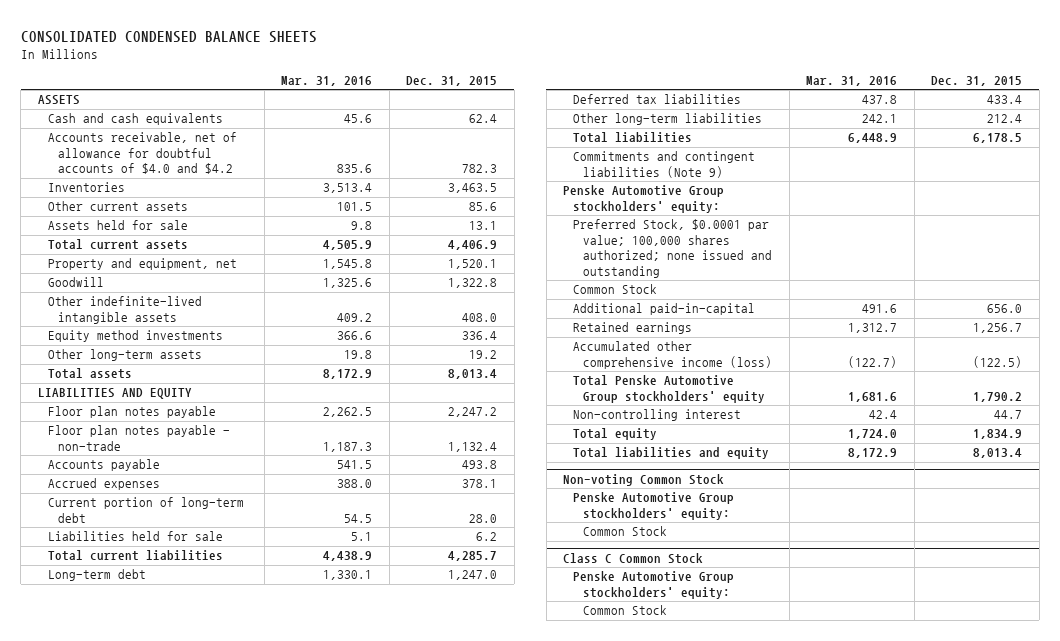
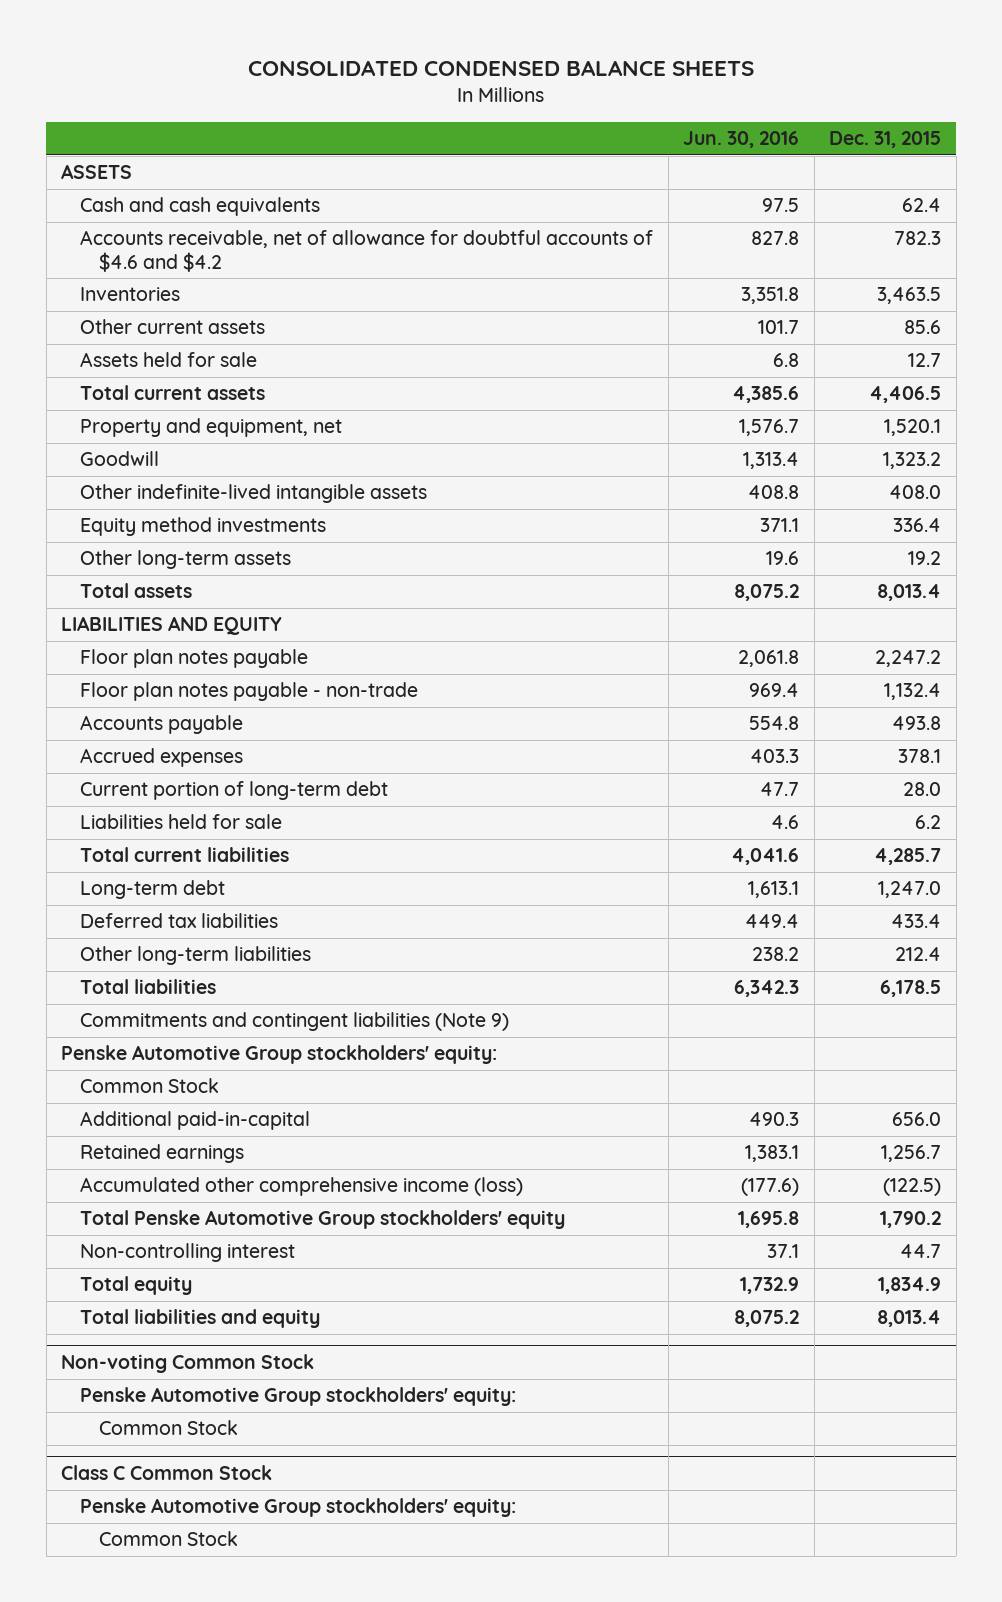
[281,75,373,86] Mar. 31, 2016 -> none
none -> [683,131,800,149] Jun. 30, 2016
[48,132,238,175] Accounts receivable, net of allowance for doubtful accounts of $4.0 and $4.2 -> [80,230,654,272] Accounts receivable, net of allowance for doubtful accounts of $4.6 and $4.2
[469,221,498,231] 13.1 -> [908,353,942,368] 12.7
[448,240,498,251] 4,406.9 -> [869,386,942,404] 4,406.5
[448,278,498,289] 1,322.8 -> [883,452,942,470] 1,323.2
[573,219,773,278] Preferred Stock, $0.0001 par value; 100,000 shares authorized; none issued and outstanding -> none

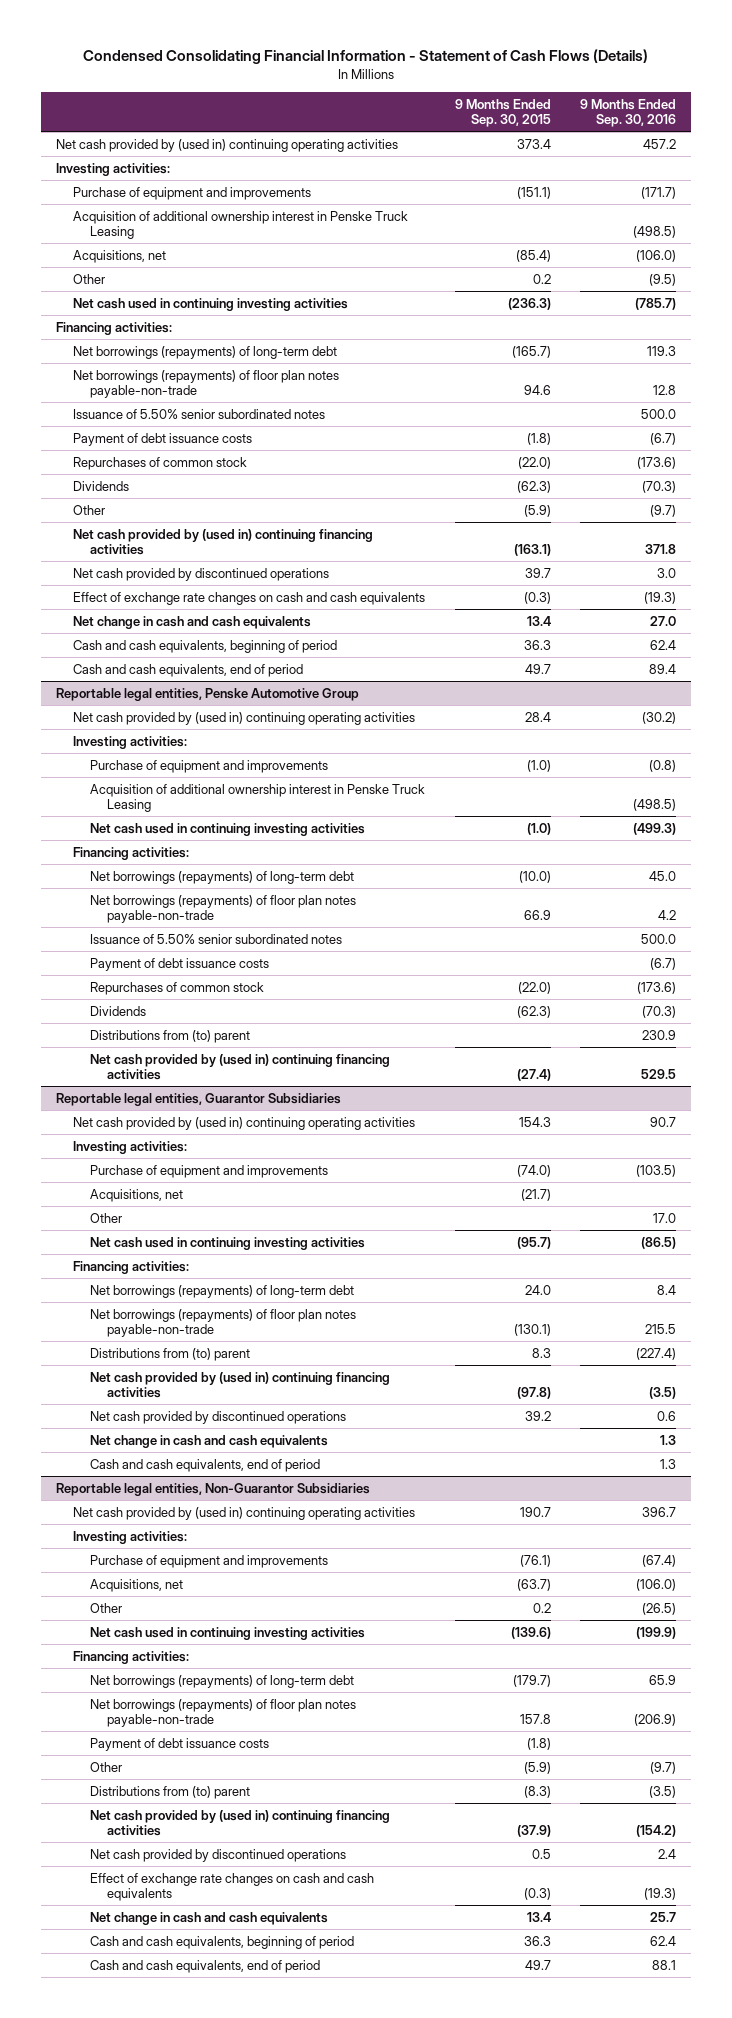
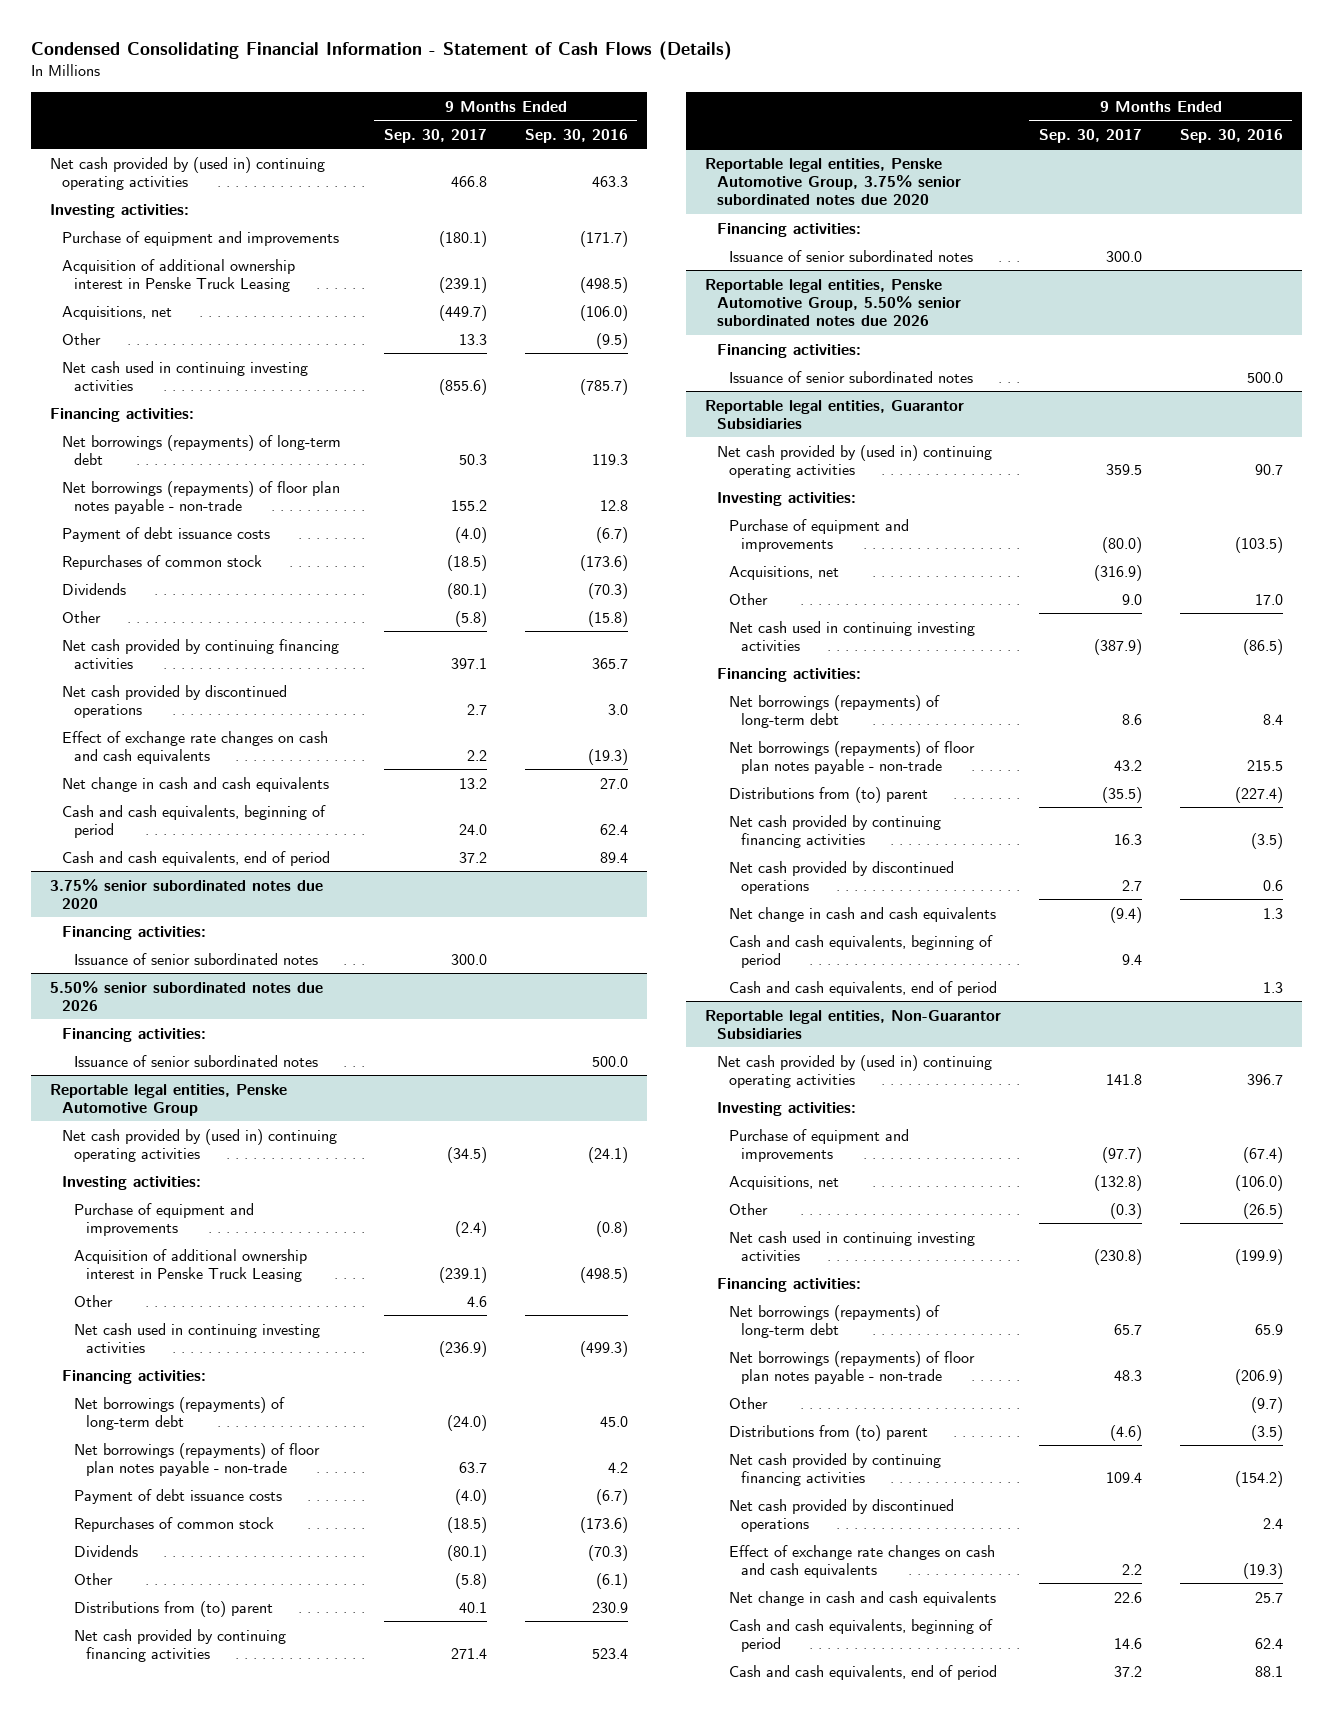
[454,98,551,128] 9 Months Ended Sep. 30, 2015 -> none
none -> [383,128,487,143] Sep. 30, 2017
[643,138,677,149] 457.2 -> [591,175,628,187] 463.3
[72,408,325,419] Issuance of 5.50% senior subordinated notes -> none
[72,369,339,399] Net borrowings (repayments) of floor plan notes payable-non-trade -> [61,480,340,514] Net borrowings (repayments) of floor plan notes payable - non-trade
[650,504,677,517] (9.7) -> [587,610,628,627] (15.8)
[72,528,373,556] Net cash provided by (used in) continuing financing activities -> [61,638,339,669] Net cash provided by continuing financing activities
[645,544,677,555] 371.8 -> [591,657,628,669] 365.7
none -> [49,878,323,909] 3.75% senior subordinated notes due 2020
none -> [61,925,206,940] Financing activities:
none -> [73,952,318,965] Issuance of senior subordinated notes
none -> [49,980,323,1011] 5.50% senior subordinated notes due 2026
none -> [61,1027,206,1042] Financing activities:
none -> [73,1054,318,1067] Issuance of senior subordinated notes
[642,711,677,724] (30.2) -> [587,1146,628,1163] (24.1)
none -> [73,1294,113,1307] Other
[89,933,342,944] Issuance of 5.50% senior subordinated notes -> none
[89,894,356,924] Net borrowings (repayments) of floor plan notes payable-non-trade -> [73,1442,320,1476] Net borrowings (repayments) of floor plan notes payable - non-trade
none -> [73,1572,113,1585] Other
[89,1053,390,1081] Net cash provided by (used in) continuing financing activities -> [73,1628,286,1662] Net cash provided by continuing financing activities
[641,1069,677,1080] 529.5 -> [591,1647,628,1659] 523.4
none -> [704,157,961,205] Reportable legal entities, Penske Automotive Group, 3.75% senior subordinated notes due 2020
none -> [716,222,861,237] Financing activities:
none -> [728,249,973,262] Issuance of senior subordinated notes
none -> [704,278,961,326] Reportable legal entities, Penske Automotive Group, 5.50% senior subordinated notes due 2026
none -> [716,343,861,358] Financing activities:
none -> [728,370,973,383] Issuance of senior subordinated notes
[89,1308,356,1338] Net borrowings (repayments) of floor plan notes payable-non-trade -> [728,740,975,774] Net borrowings (repayments) of floor plan notes payable - non-trade
[89,1371,390,1399] Net cash provided by (used in) continuing financing activities -> [728,814,941,848] Net cash provided by continuing financing activities
none -> [728,934,993,968] Cash and cash equivalents, beginning of period
[89,1737,269,1751] Payment of debt issuance costs -> none
[89,1698,356,1728] Net borrowings (repayments) of floor plan notes payable-non-trade -> [728,1350,975,1384] Net borrowings (repayments) of floor plan notes payable - non-trade
[89,1809,390,1837] Net cash provided by (used in) continuing financing activities -> [728,1452,941,1486] Net cash provided by continuing financing activities

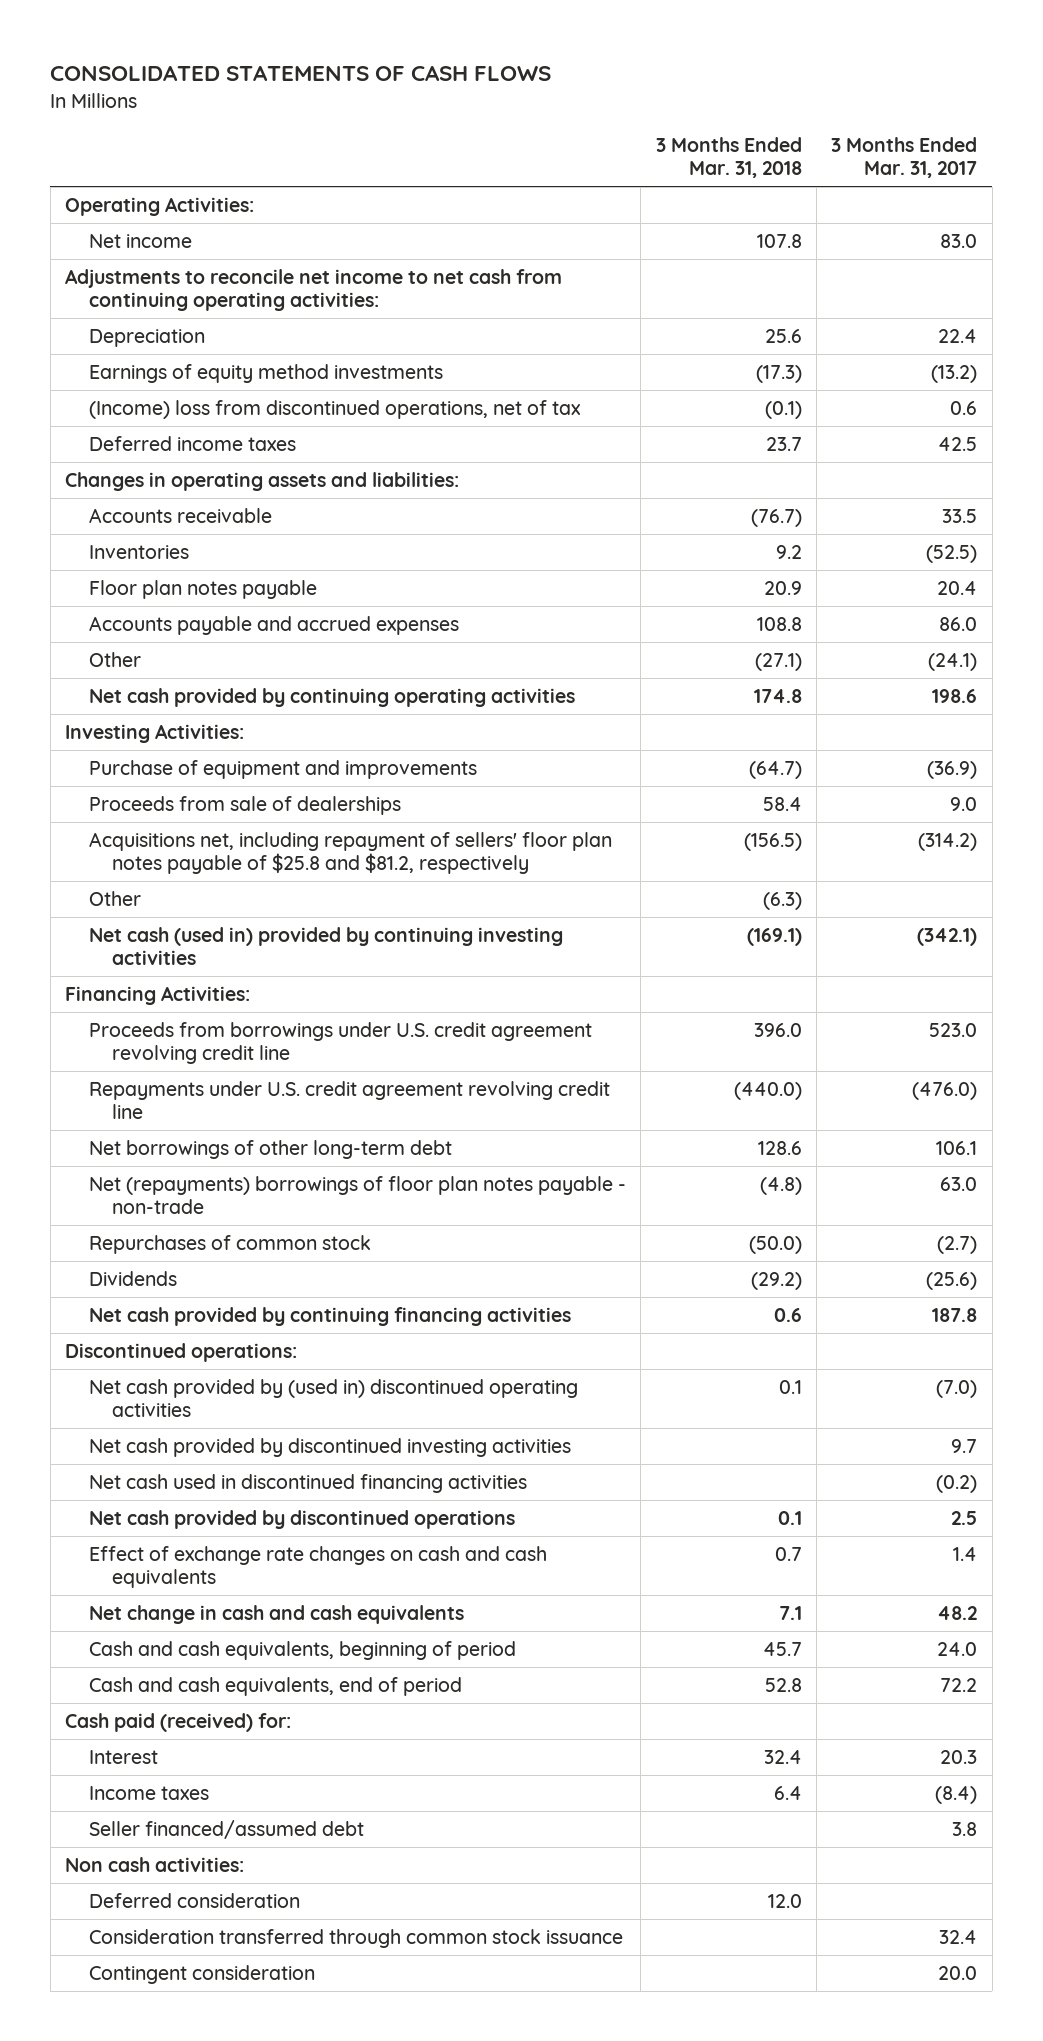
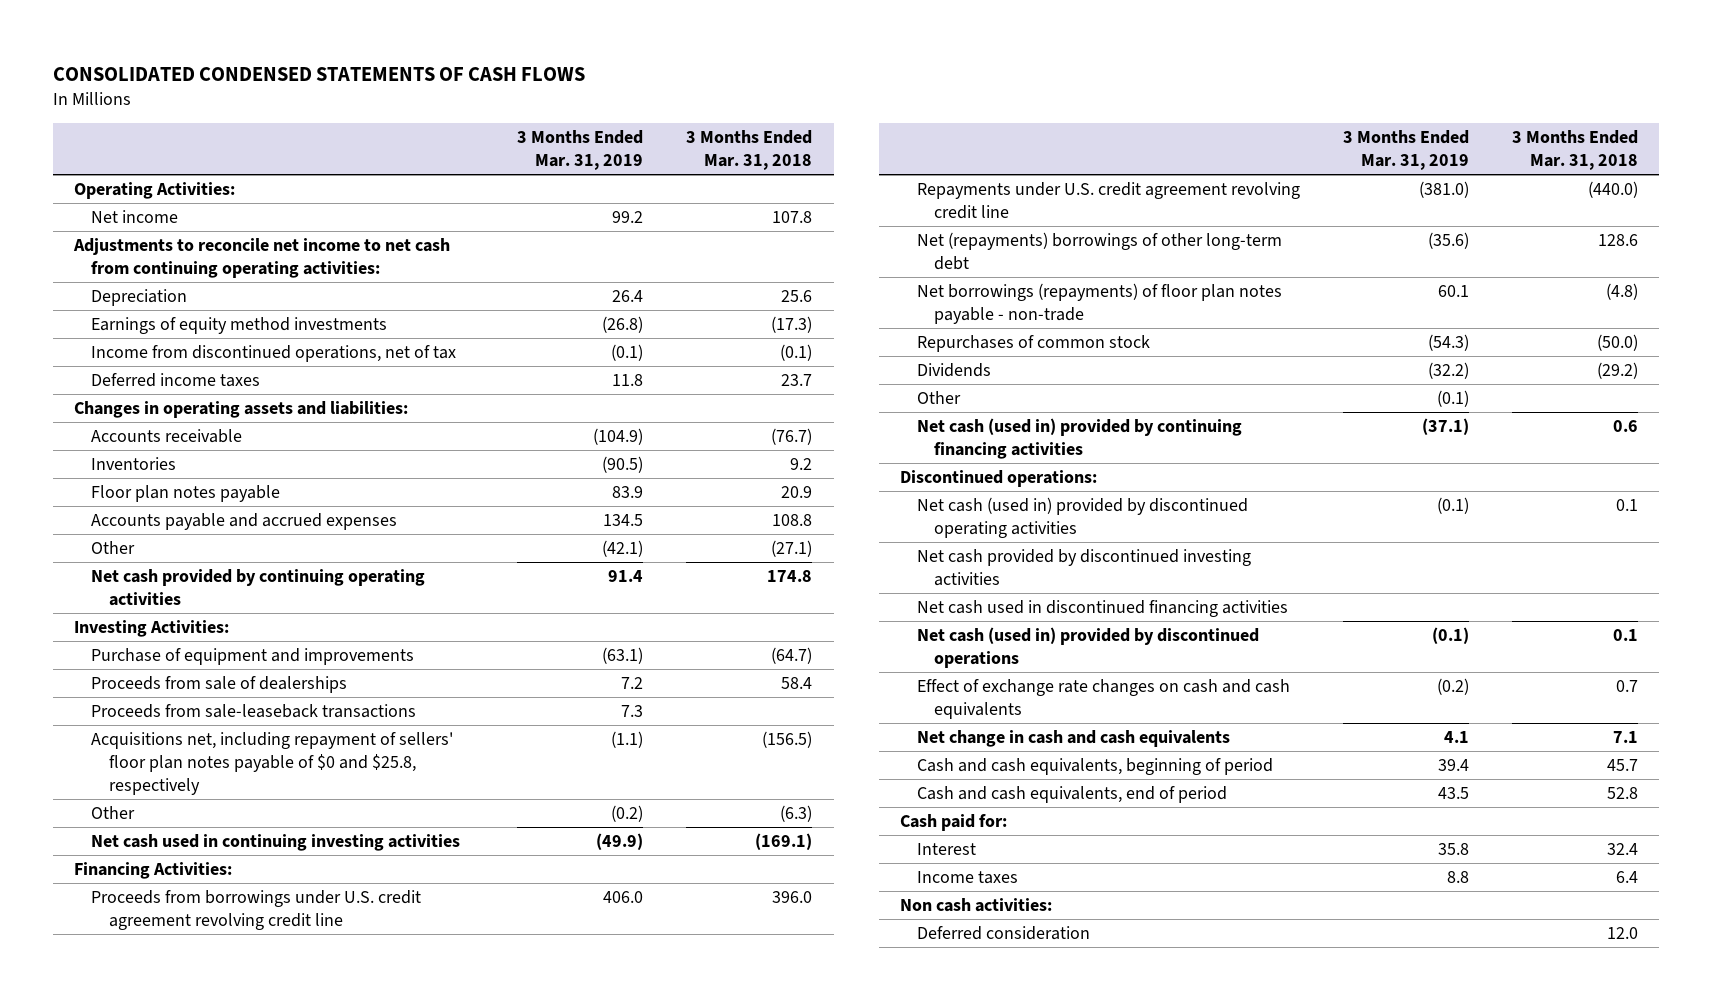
[50,64,552,81] CONSOLIDATED STATEMENTS OF CASH FLOWS -> [52,66,585,81] CONSOLIDATED CONDENSED STATEMENTS OF CASH FLOWS
[831,137,978,179] 3 Months Ended Mar. 31, 2017 -> none
none -> [517,130,644,171] 3 Months Ended Mar. 31, 2019
[88,399,581,419] (Income) loss from discontinued operations, net of tax -> [91,344,457,362] Income from discontinued operations, net of tax
none -> [91,703,417,718] Proceeds from sale-leaseback transactions
[88,831,612,874] Acquisitions net, including repayment of sellers' floor plan notes payable of $25.8 and $81.2, respectively -> [91,731,454,796] Acquisitions net, including repayment of sellers' floor plan notes payable of $0 and $25.8, respectively
[88,926,563,965] Net cash (used in) provided by continuing investing activities -> [91,833,461,851] Net cash used in continuing investing activities
[88,1139,452,1159] Net borrowings of other long-term debt -> [917,231,1283,271] Net (repayments) borrowings of other long-term debt
[88,1175,626,1214] Net (repayments) borrowings of floor plan notes payable - non-trade -> [917,282,1283,325] Net borrowings (repayments) of floor plan notes payable - non-trade
none -> [917,390,962,404] Other
[88,1306,571,1326] Net cash provided by continuing financing activities -> [917,417,1243,460] Net cash (used in) provided by continuing financing activities
[88,1378,578,1417] Net cash provided by (used in) discontinued operating activities -> [917,496,1249,539] Net cash (used in) provided by discontinued operating activities
[88,1509,515,1529] Net cash provided by discontinued operations -> [917,626,1260,669] Net cash (used in) provided by discontinued operations
[65,1712,292,1732] Cash paid (received) for: -> [900,813,1008,831] Cash paid for:
[88,1819,364,1839] Seller financed/assumed debt -> none
[88,1928,623,1948] Consideration transferred through common stock issuance -> none
[88,1964,315,1984] Contingent consideration -> none

